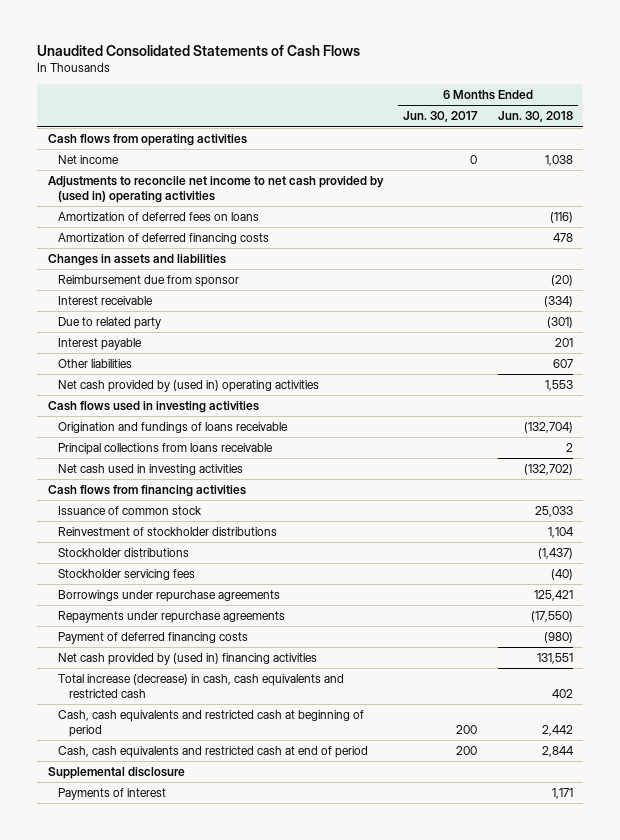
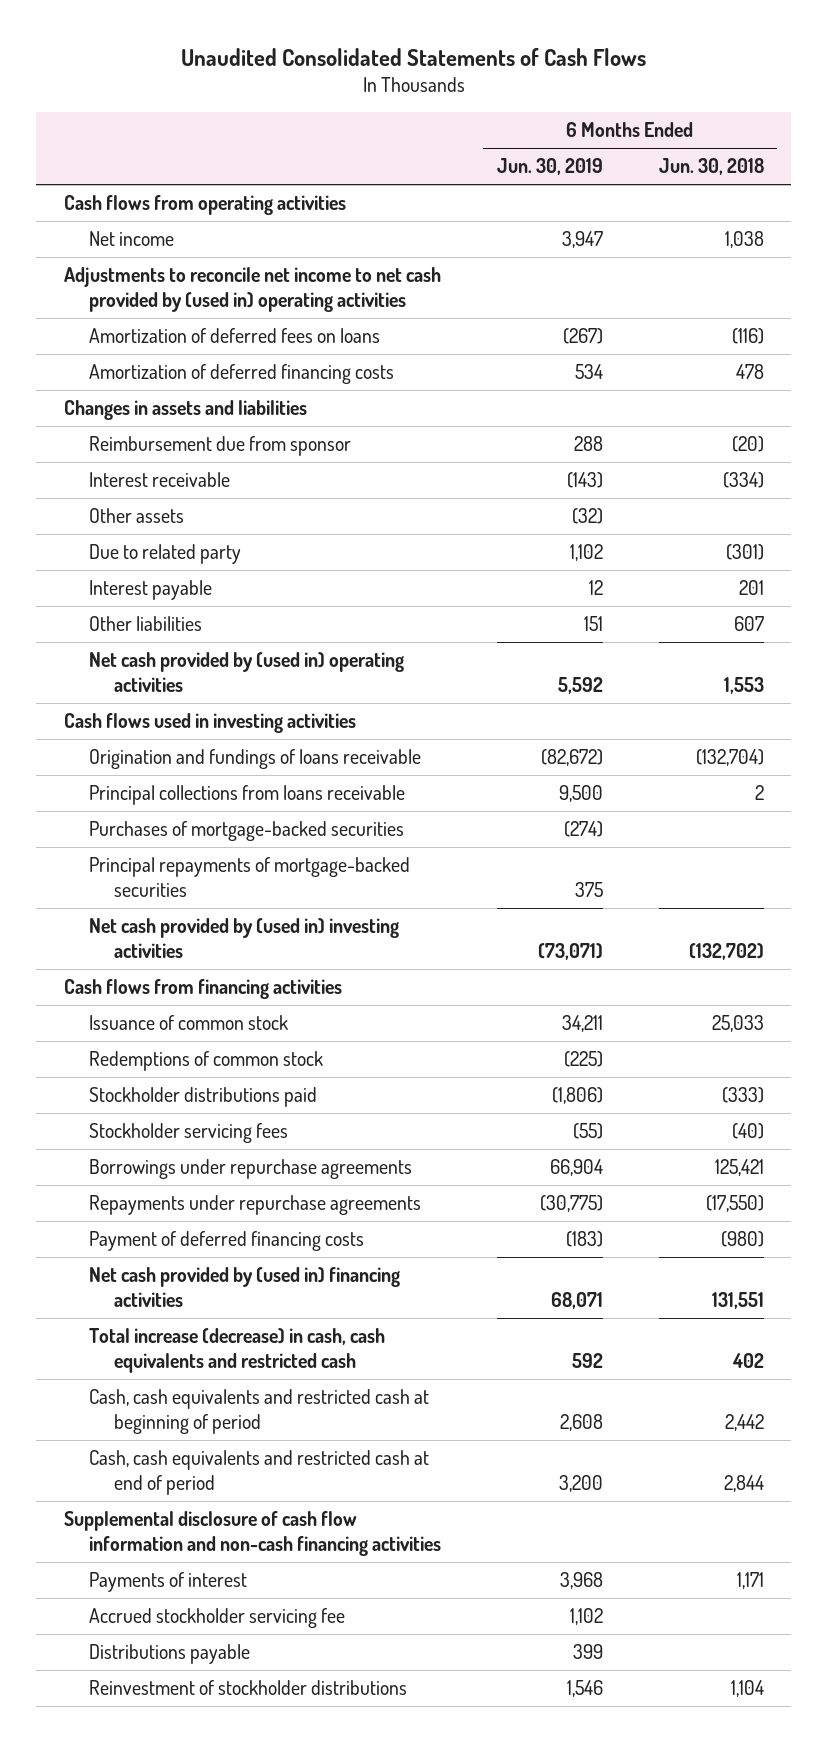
[403,111,479,123] Jun. 30, 2017 -> none
none -> [496,158,603,176] Jun. 30, 2019
none -> [88,508,184,524] Other assets
none -> [88,821,404,842] Purchases of mortgage-backed securities
none -> [88,857,410,897] Principal repayments of mortgage-backed securities
[58,463,244,475] Net cash used in investing activities -> [88,918,399,958] Net cash provided by (used in) investing activities
none -> [88,1051,323,1072] Redemptions of common stock
[58,547,190,557] Stockholder distributions -> [88,1087,317,1108] Stockholder distributions paid
[537,547,573,559] (1,437) -> [721,1087,764,1104] (333)
[47,766,185,779] Supplemental disclosure -> [63,1511,441,1556] Supplemental disclosure of cash flow information and non-cash financing activities
none -> [88,1608,345,1629] Accrued stockholder servicing fee
none -> [88,1644,250,1665] Distributions payable
[58,526,278,536] Reinvestment of stockholder distributions -> [88,1680,407,1696] Reinvestment of stockholder distributions

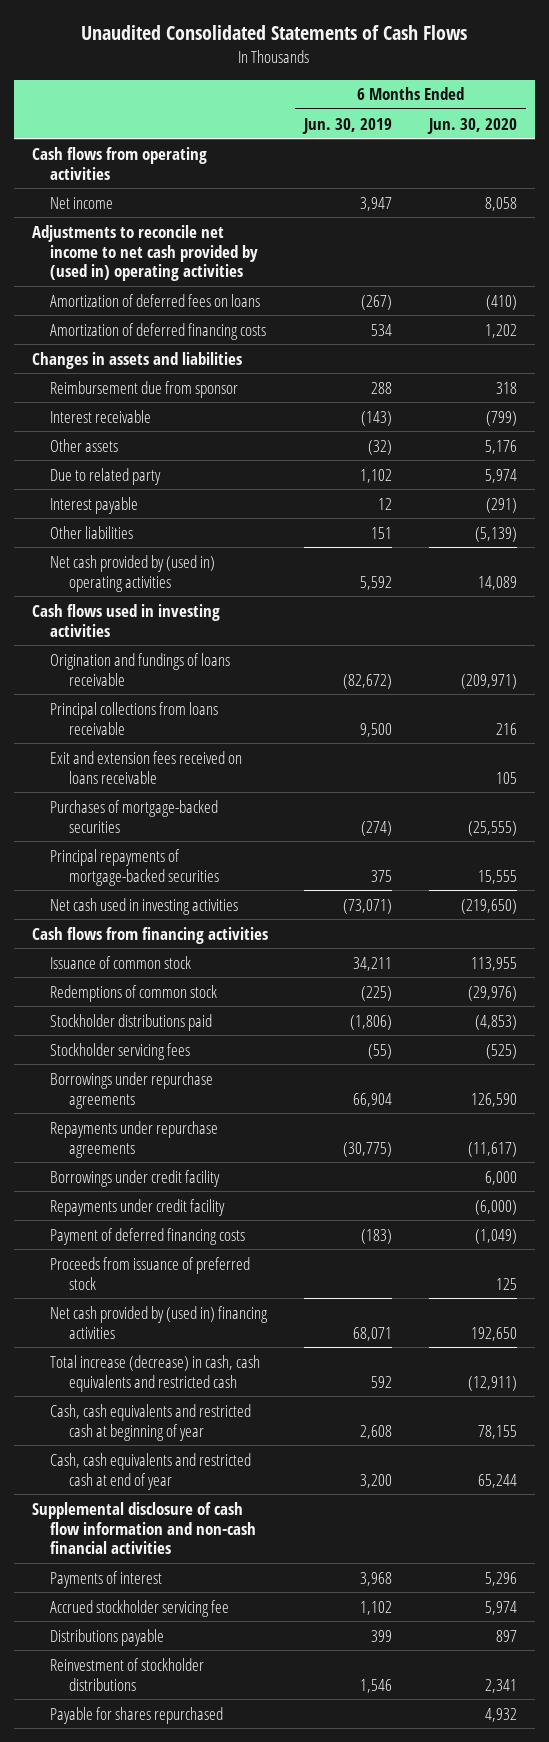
[658,158,764,176] Jun. 30, 2018 -> none
none -> [426,117,517,134] Jun. 30, 2020
none -> [50,750,243,784] Exit and extension fees received on loans receivable
[88,918,399,958] Net cash provided by (used in) investing activities -> [50,897,239,915] Net cash used in investing activities
none -> [50,1169,221,1187] Borrowings under credit facility
none -> [50,1198,226,1216] Repayments under credit facility
none -> [50,1256,251,1290] Proceeds from issuance of preferred stock
[88,1389,429,1434] Cash, cash equivalents and restricted cash at beginning of period -> [50,1403,252,1441] Cash, cash equivalents and restricted cash at beginning of year
[88,1450,429,1495] Cash, cash equivalents and restricted cash at end of period -> [50,1452,252,1490] Cash, cash equivalents and restricted cash at end of year
[63,1511,441,1556] Supplemental disclosure of cash flow information and non-cash financing activities -> [32,1501,257,1555] Supplemental disclosure of cash flow information and non-cash financial activities
none -> [50,1706,224,1724] Payable for shares repurchased

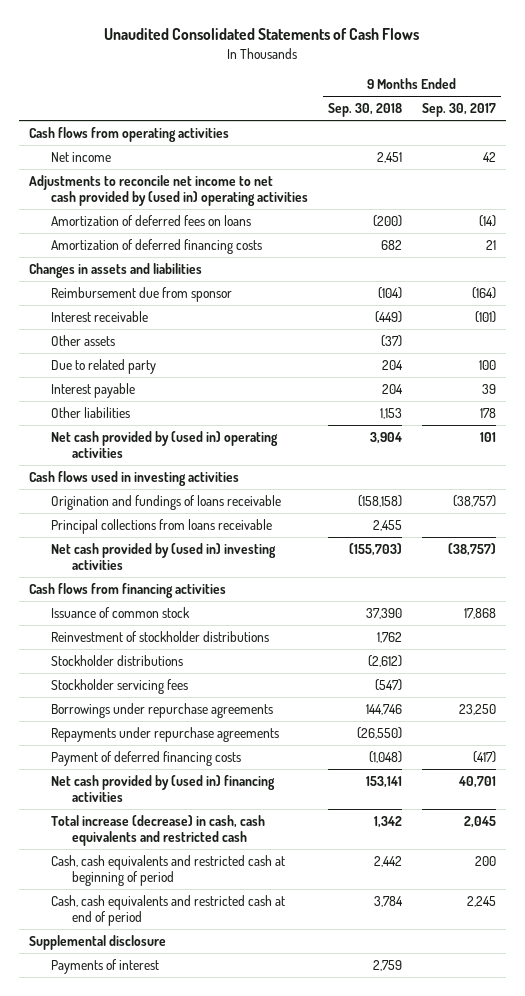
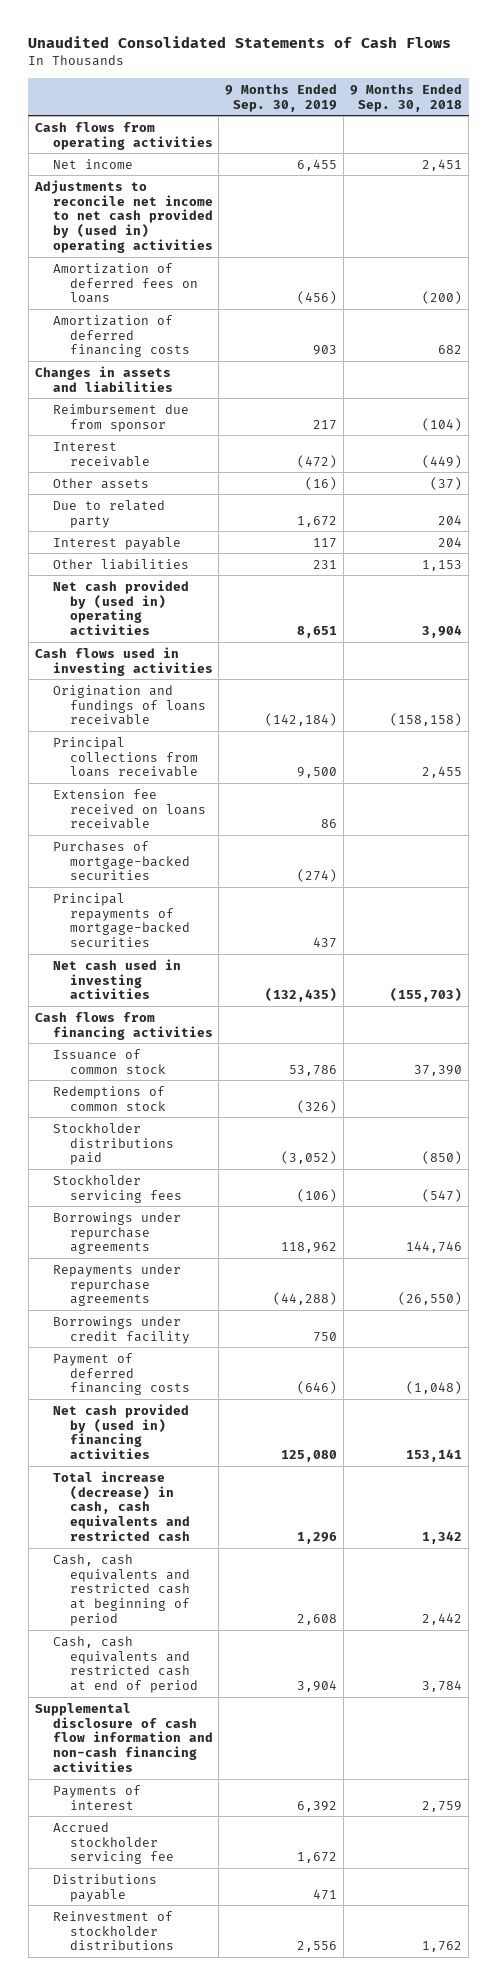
[421,103,496,118] Sep. 30, 2017 -> none
none -> [225,83,338,112] 9 Months Ended Sep. 30, 2019
none -> [52,788,207,830] Extension fee received on loans receivable
none -> [52,840,191,881] Purchases of mortgage-backed securities
none -> [52,892,191,948] Principal repayments of mortgage-backed securities
[50,543,276,571] Net cash provided by (used in) investing activities -> [52,958,181,1000] Net cash used in investing activities
none -> [52,1085,167,1111] Redemptions of common stock
[50,655,183,667] Stockholder distributions -> [52,1122,175,1166] Stockholder distributions paid
[367,655,402,668] (2,612) -> [422,1151,463,1165] (850)
none -> [52,1315,191,1344] Borrowings under credit facility
[29,935,167,951] Supplemental disclosure -> [34,1702,213,1773] Supplemental disclosure of cash flow information and non-cash financing activities
none -> [52,1821,175,1865] Accrued stockholder servicing fee
none -> [52,1873,157,1902] Distributions payable
[50,631,269,643] Reinvestment of stockholder distributions -> [52,1910,175,1951] Reinvestment of stockholder distributions

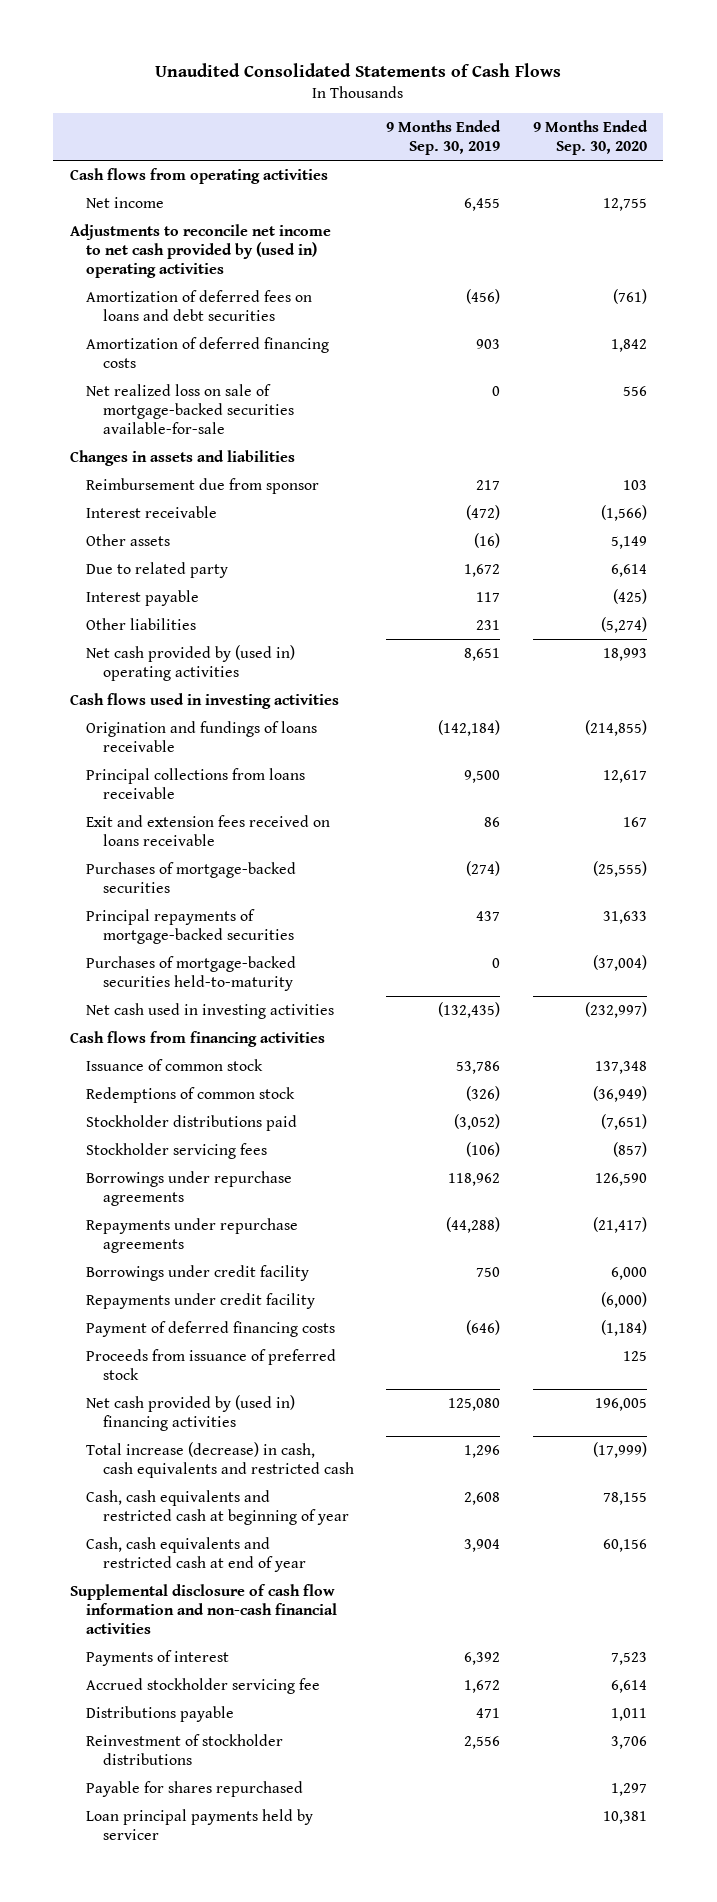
[350,83,463,112] 9 Months Ended Sep. 30, 2018 -> none
none -> [532,119,648,156] 9 Months Ended Sep. 30, 2020
[52,262,199,304] Amortization of deferred fees on loans -> [86,289,313,321] Amortization of deferred fees on loans and debt securities
none -> [86,383,294,434] Net realized loss on sale of mortgage-backed securities available-for-sale
[52,788,207,830] Extension fee received on loans receivable -> [86,814,331,846] Exit and extension fees received on loans receivable
none -> [86,955,297,991] Purchases of mortgage-backed securities held-to-maturity
none -> [86,1292,316,1309] Repayments under credit facility
none -> [86,1348,337,1380] Proceeds from issuance of preferred stock
[52,1553,191,1627] Cash, cash equivalents and restricted cash at beginning of period -> [86,1489,349,1525] Cash, cash equivalents and restricted cash at beginning of year
[52,1635,199,1694] Cash, cash equivalents and restricted cash at end of period -> [86,1536,306,1572] Cash, cash equivalents and restricted cash at end of year
[34,1702,213,1773] Supplemental disclosure of cash flow information and non-cash financing activities -> [69,1583,338,1634] Supplemental disclosure of cash flow information and non-cash financial activities
none -> [86,1780,304,1797] Payable for shares repurchased
none -> [86,1808,314,1840] Loan principal payments held by servicer

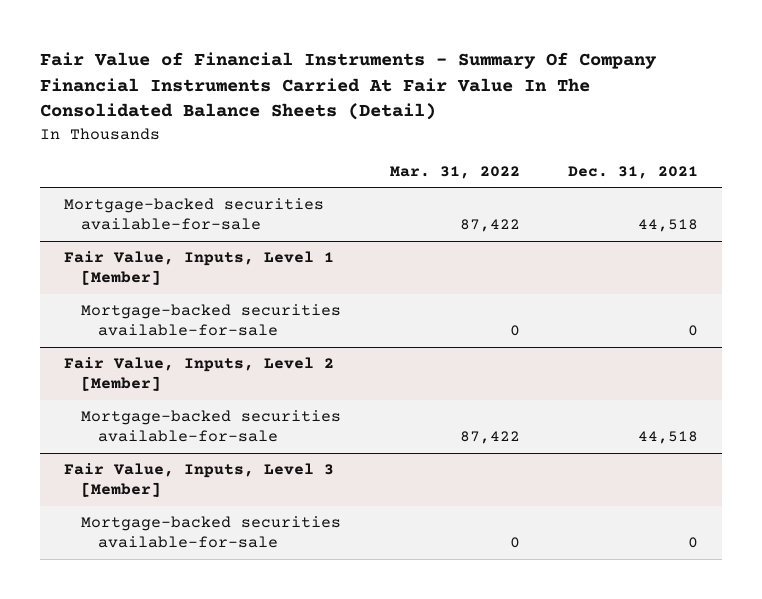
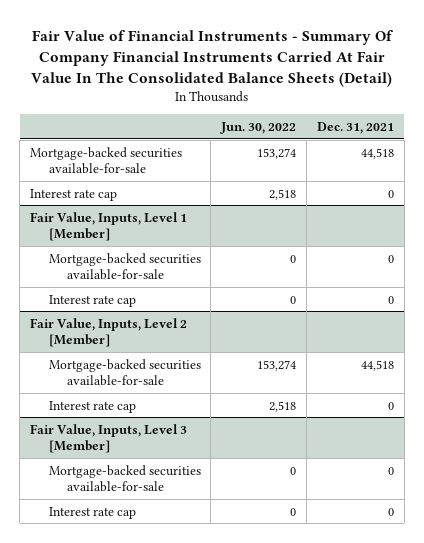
[389,165,520,179] Mar. 31, 2022 -> none
none -> [220,121,297,134] Jun. 30, 2022
none -> [30,188,118,201] Interest rate cap
none -> [48,294,136,307] Interest rate cap
none -> [48,400,136,413] Interest rate cap
none -> [48,506,136,519] Interest rate cap

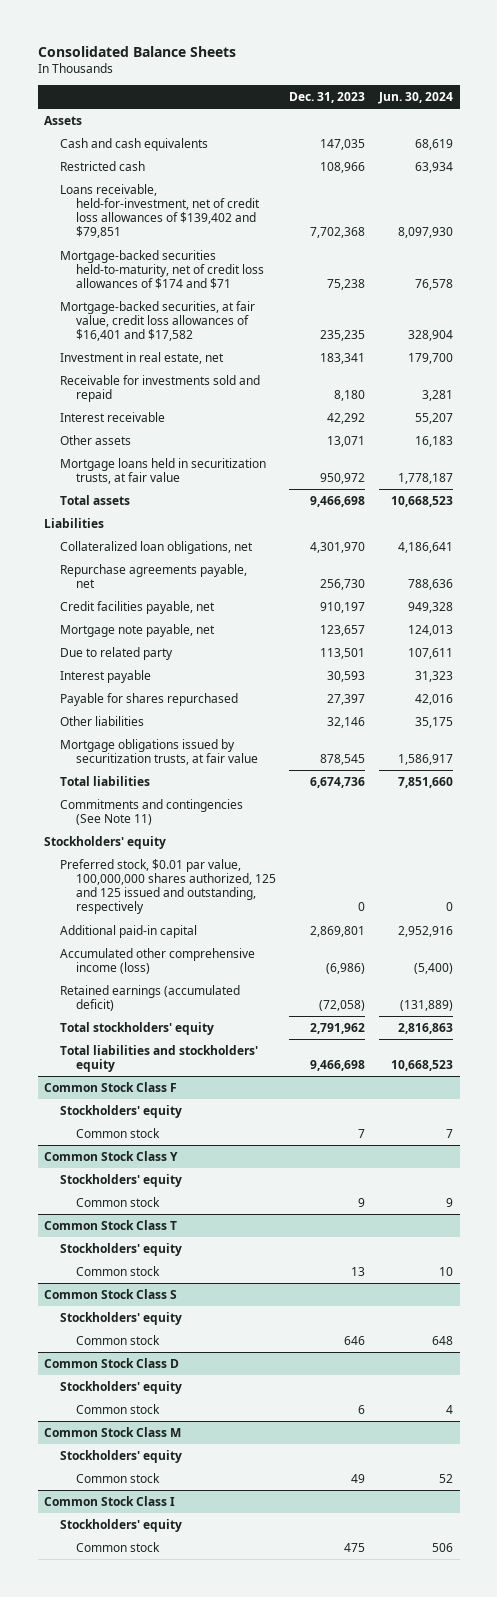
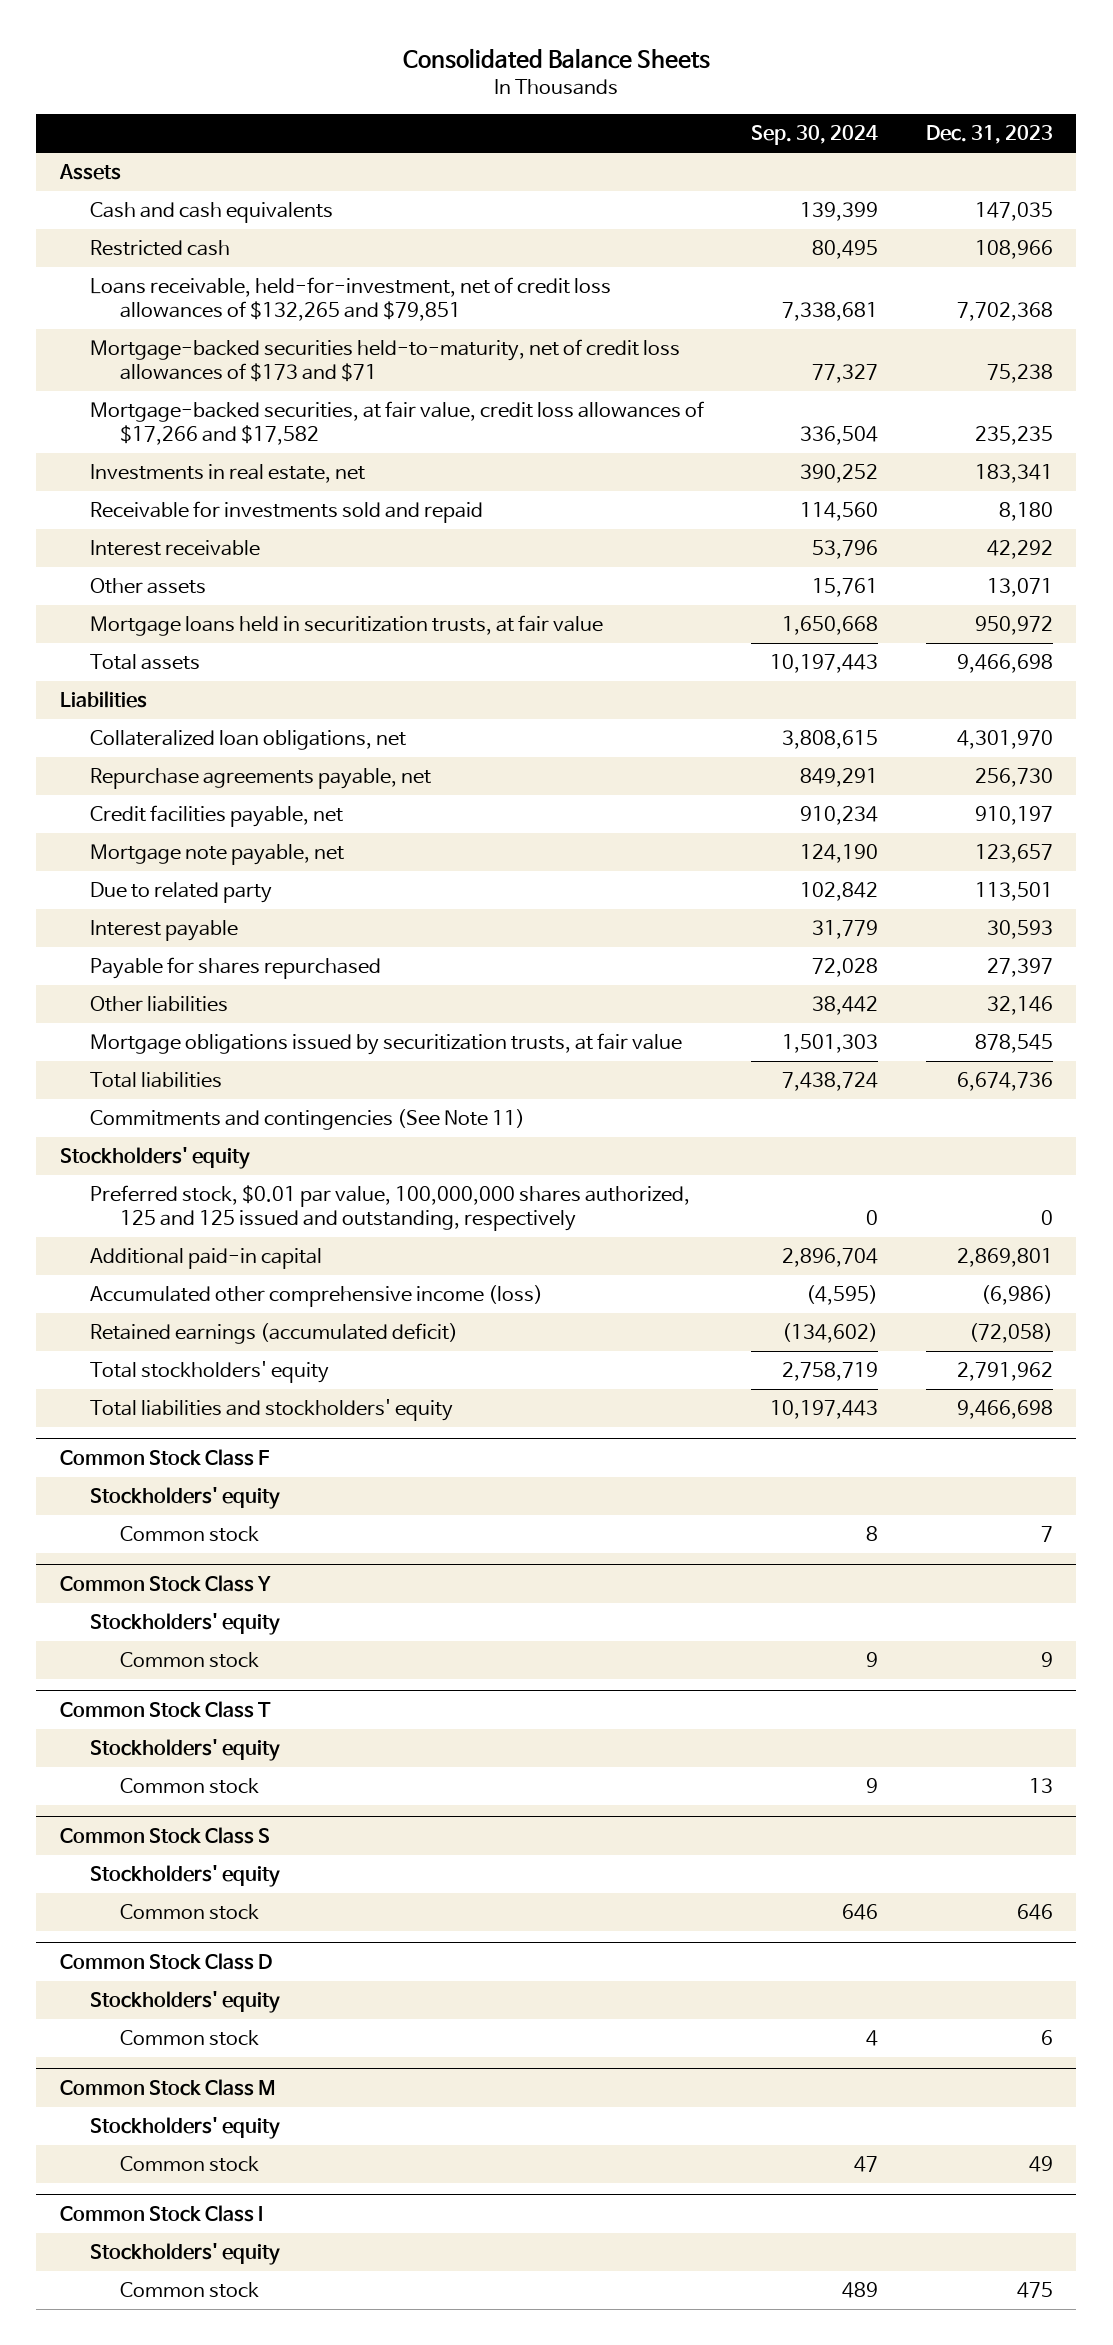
[377,91,453,104] Jun. 30, 2024 -> none
none -> [751,125,879,146] Sep. 30, 2024
[60,183,260,239] Loans receivable, held-for-investment, net of credit loss allowances of $139,402 and $79,851 -> [90,277,612,321] Loans receivable, held-for-investment, net of credit loss allowances of $132,265 and $79,851
[60,249,264,290] Mortgage-backed securities held-to-maturity, net of credit loss allowances of $174 and $71 -> [90,339,681,382] Mortgage-backed securities held-to-maturity, net of credit loss allowances of $173 and $71
[60,300,256,342] Mortgage-backed securities, at fair value, credit loss allowances of $16,401 and $17,582 -> [90,401,705,445] Mortgage-backed securities, at fair value, credit loss allowances of $17,266 and $17,582
[60,351,225,364] Investment in real estate, net -> [90,464,366,484] Investments in real estate, net

